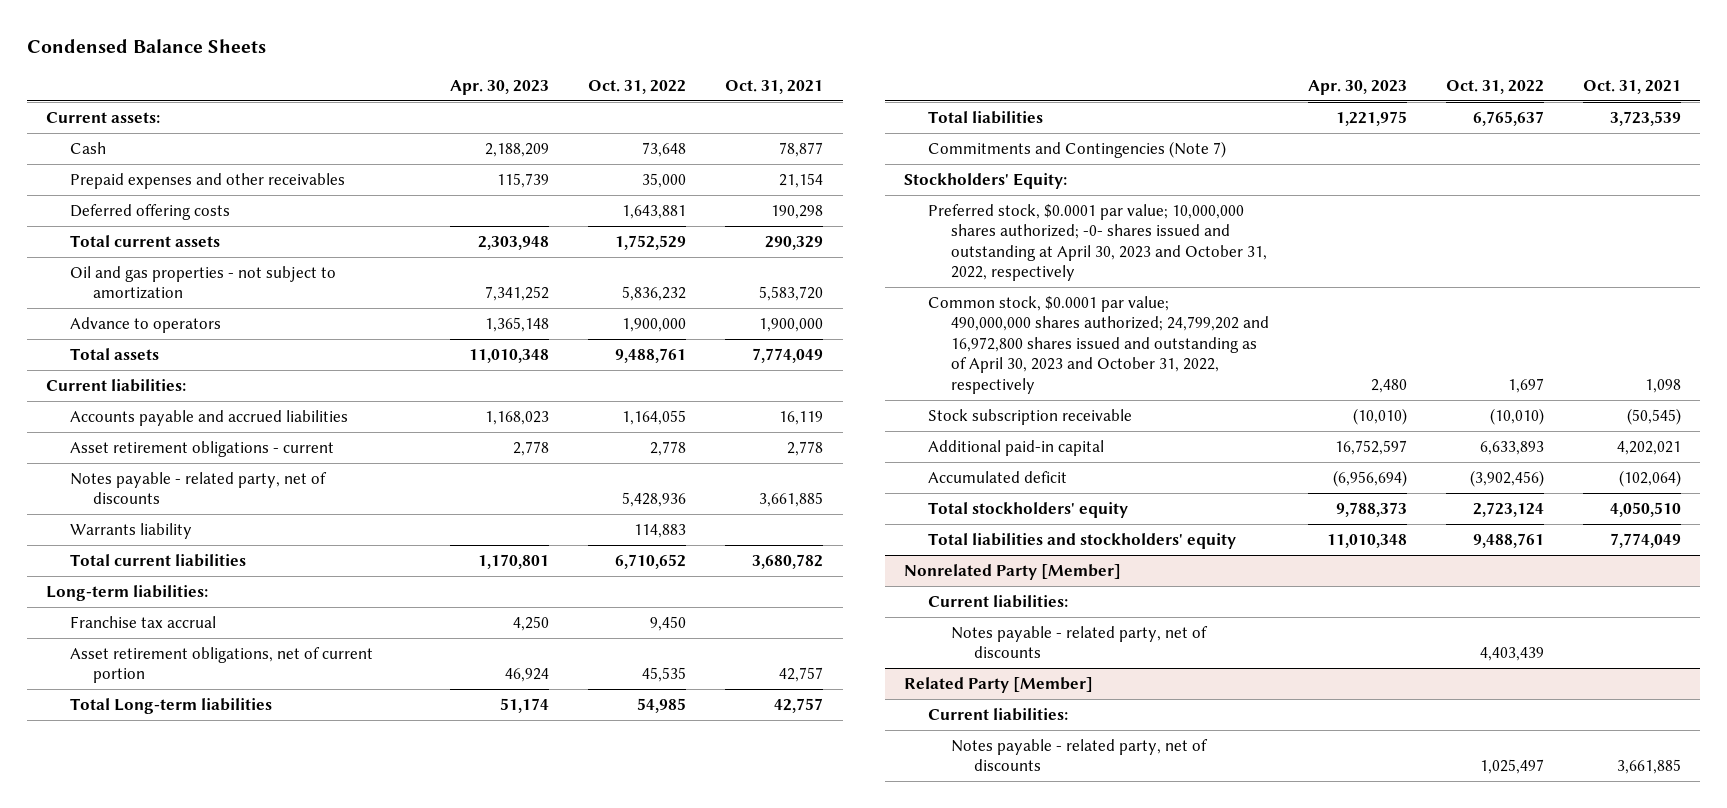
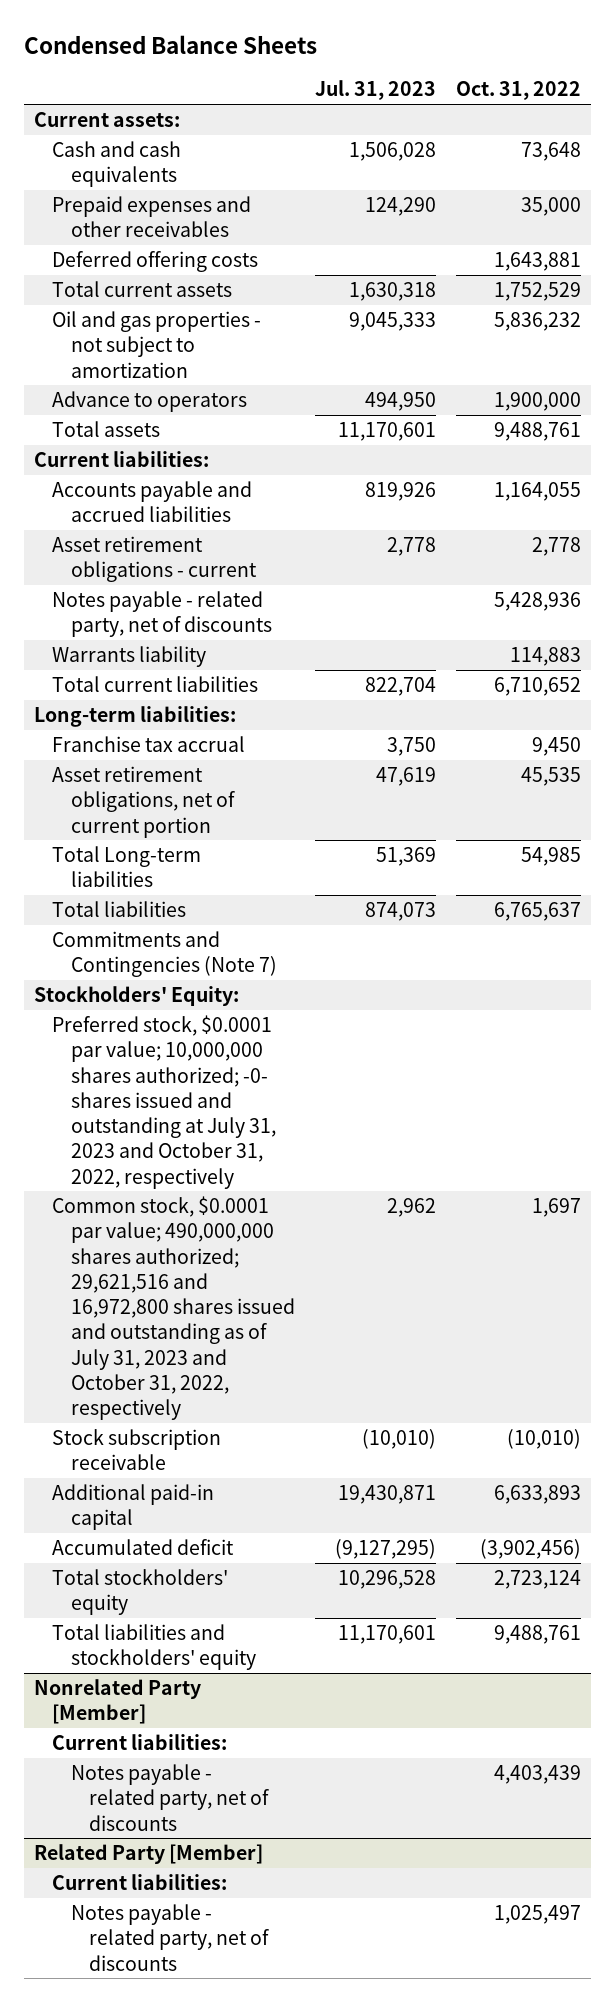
[450,79,550,95] Apr. 30, 2023 -> none
[725,79,824,94] Oct. 31, 2021 -> none
none -> [314,80,436,101] Jul. 31, 2023
[69,141,106,154] Cash -> [52,141,182,188] Cash and cash equivalents
[927,203,1268,282] Preferred stock, $0.0001 par value; 10,000,000 shares authorized; -0- shares issued and outstanding at April 30, 2023 and October 31, 2022, respectively -> [52,1015,276,1189] Preferred stock, $0.0001 par value; 10,000,000 shares authorized; -0- shares issued and outstanding at July 31, 2023 and October 31, 2022, respectively
[927,295,1270,395] Common stock, $0.0001 par value; 490,000,000 shares authorized; 24,799,202 and 16,972,800 shares issued and outstanding as of April 30, 2023 and October 31, 2022, respectively -> [52,1196,295,1421] Common stock, $0.0001 par value; 490,000,000 shares authorized; 29,621,516 and 16,972,800 shares issued and outstanding as of July 31, 2023 and October 31, 2022, respectively

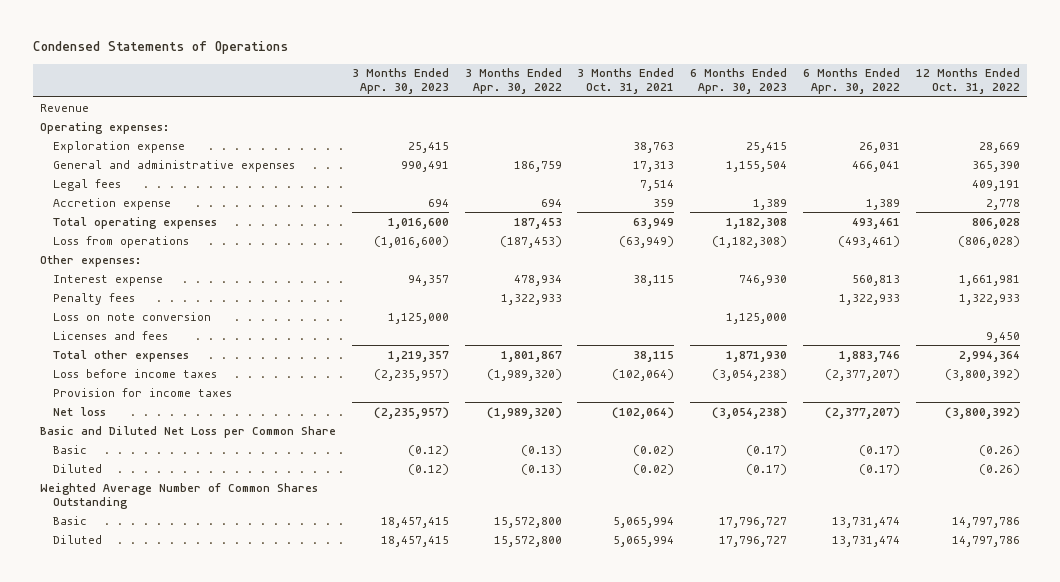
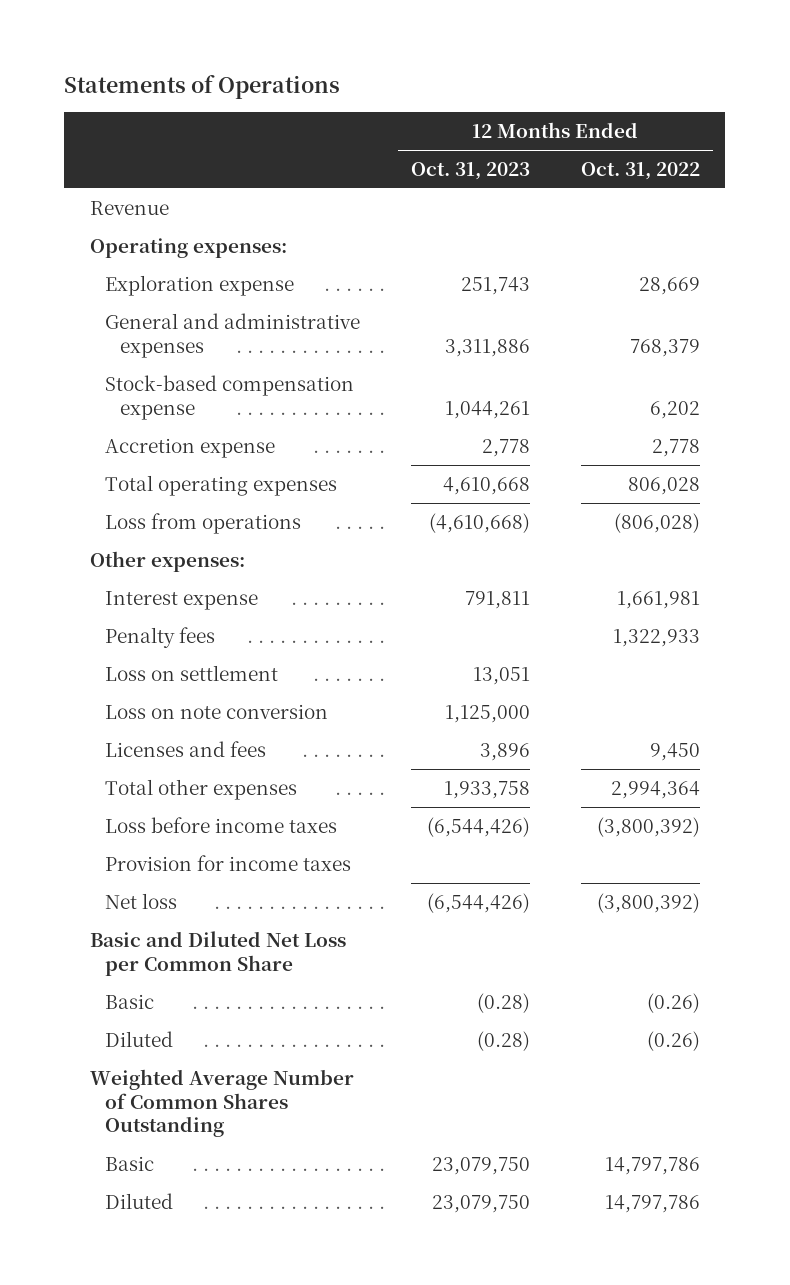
[32,41,288,55] Condensed Statements of Operations -> [64,75,341,100] Statements of Operations
[352,68,450,95] 3 Months Ended Apr. 30, 2023 -> none
[464,68,562,95] 3 Months Ended Apr. 30, 2022 -> none
[577,68,675,95] 3 Months Ended Oct. 31, 2021 -> none
[690,68,788,95] 6 Months Ended Apr. 30, 2023 -> none
[802,68,900,95] 6 Months Ended Apr. 30, 2022 -> none
none -> [410,161,530,180] Oct. 31, 2023
[52,178,121,191] Legal fees -> none
[971,160,1020,172] 365,390 -> [629,338,700,357] 768,379
none -> [104,374,354,420] Stock-based compensation expense
none -> [104,664,278,681] Loss on settlement

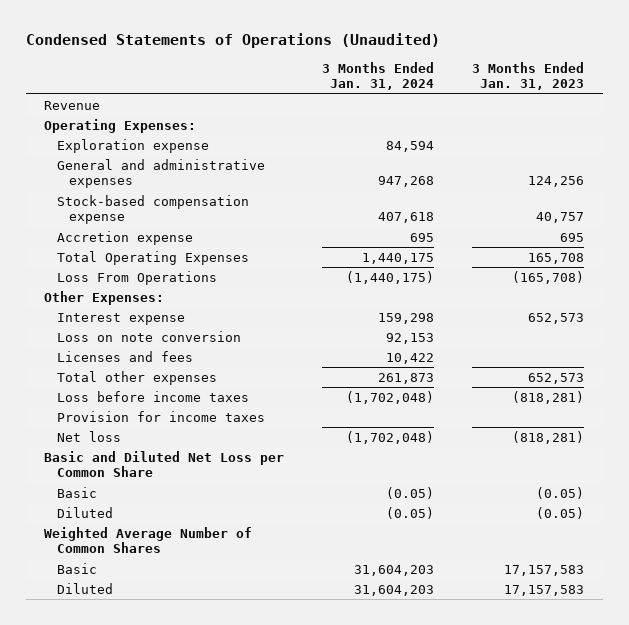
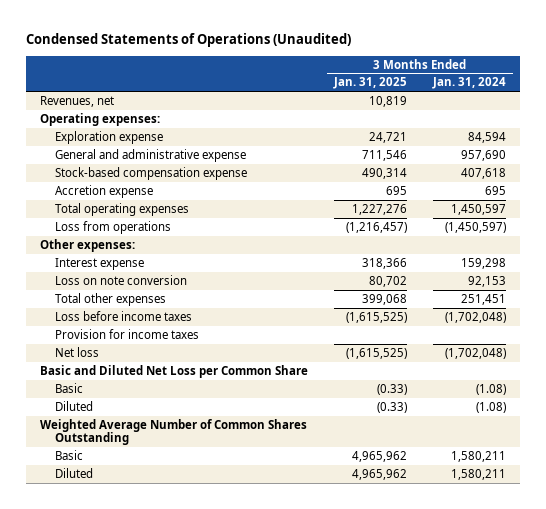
[472,61,585,91] 3 Months Ended Jan. 31, 2023 -> none
none -> [333,77,408,90] Jan. 31, 2025
[44,100,101,110] Revenue -> none
none -> [39,95,114,107] Revenues, net
[44,118,197,133] Operating Expenses: -> [39,112,160,126] Operating expenses:
[56,158,265,189] General and administrative expenses -> [55,148,247,162] General and administrative expense
[378,176,435,188] 947,268 -> [461,149,507,161] 957,690
[56,250,249,265] Total Operating Expenses -> [55,202,190,216] Total operating expenses
[362,252,435,264] 1,440,175 -> [451,203,507,215] 1,450,597
[56,270,217,285] Loss From Operations -> [55,220,172,234] Loss from operations
[346,270,435,284] (1,440,175) -> [445,221,507,233] (1,450,597)
[44,290,165,305] Other Expenses: -> [39,238,135,252] Other expenses:
[56,350,193,362] Licenses and fees -> none
[378,372,435,384] 261,873 -> [461,293,507,305] 251,451
[386,486,435,499] (0.05) -> [476,383,507,395] (1.08)
[386,506,435,519] (0.05) -> [476,401,507,413] (1.08)
[44,526,253,554] Weighted Average Number of Common Shares -> [39,418,307,446] Weighted Average Number of Common Shares Outstanding
[354,564,435,576] 31,604,203 -> [451,450,507,462] 1,580,211
[354,584,435,596] 31,604,203 -> [451,468,507,480] 1,580,211

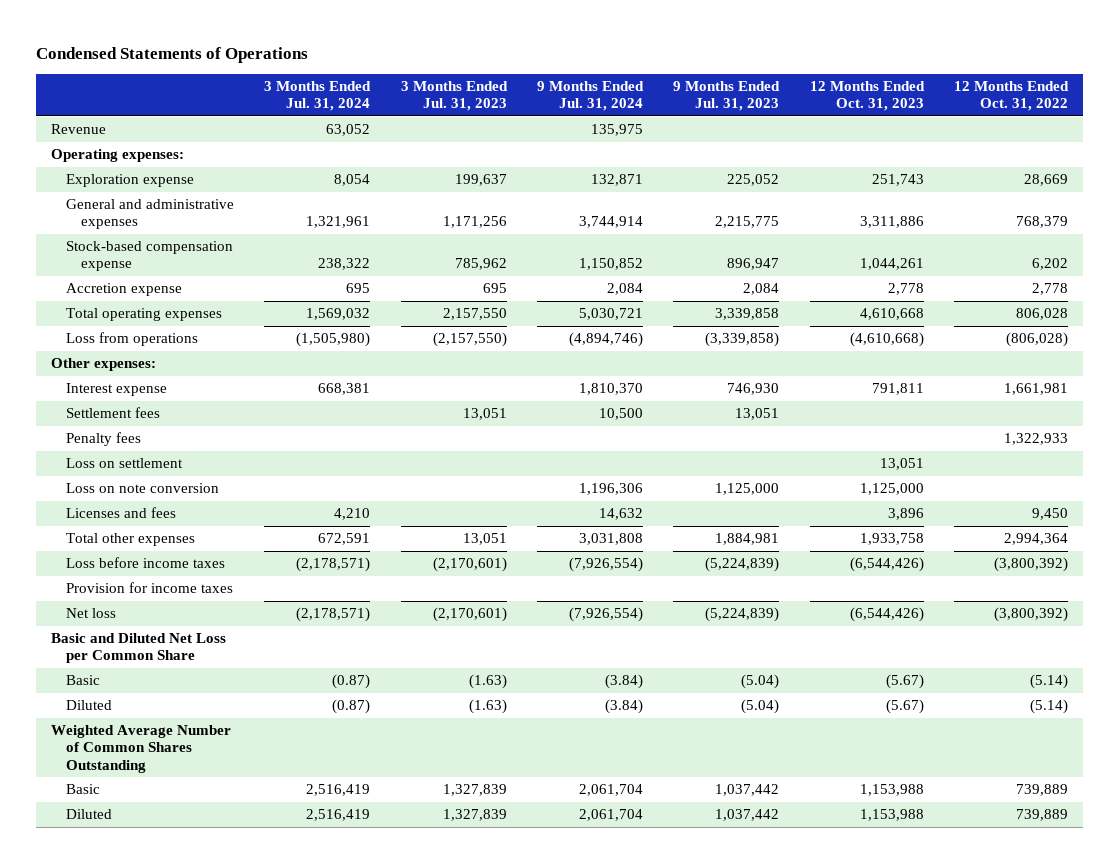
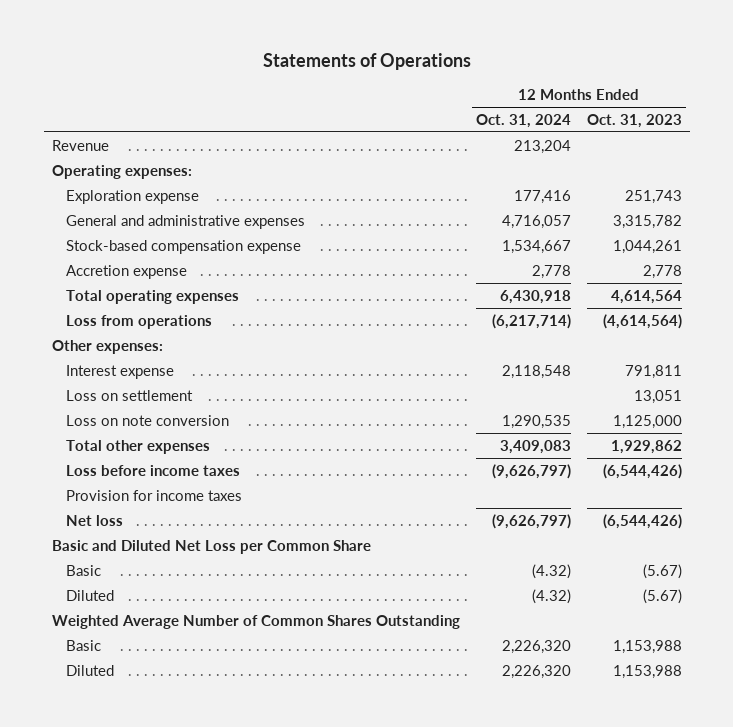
[35,46,308,63] Condensed Statements of Operations -> [262,53,471,71] Statements of Operations
[264,80,372,112] 3 Months Ended Jul. 31, 2024 -> none
[400,80,508,112] 3 Months Ended Jul. 31, 2023 -> none
[537,80,645,112] 9 Months Ended Jul. 31, 2024 -> none
[673,80,781,112] 9 Months Ended Jul. 31, 2023 -> none
[953,80,1069,112] 12 Months Ended Oct. 31, 2022 -> none
none -> [475,113,571,128] Oct. 31, 2024
[859,216,924,229] 3,311,886 -> [612,214,682,229] 3,315,782
[859,308,924,321] 4,610,668 -> [610,289,682,304] 4,614,564
[849,332,924,348] (4,610,668) -> [602,313,682,329] (4,614,564)
[66,407,161,419] Settlement fees -> none
[66,432,142,447] Penalty fees -> none
[66,507,177,519] Licenses and fees -> none
[859,533,924,546] 1,933,758 -> [610,439,682,454] 1,929,862

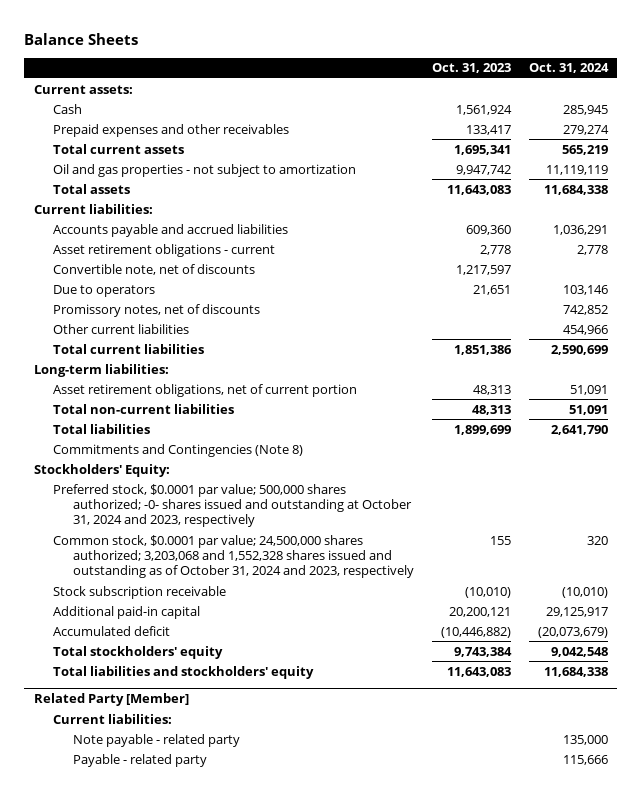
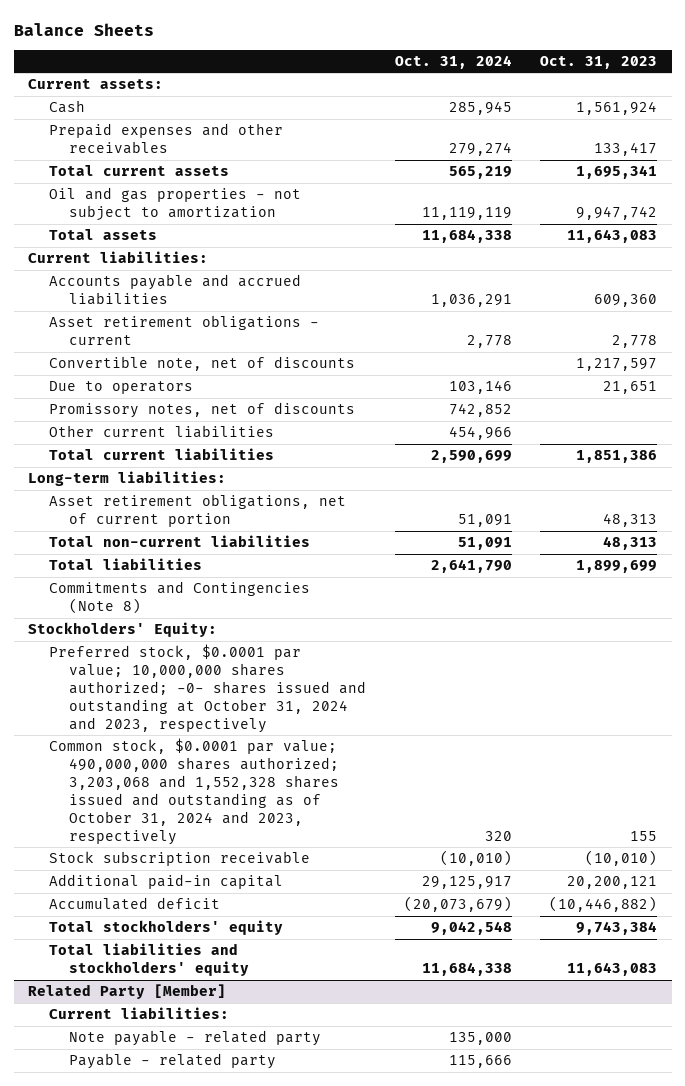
[53,483,412,528] Preferred stock, $0.0001 par value; 500,000 shares authorized; -0- shares issued and outstanding at October 31, 2024 and 2023, respectively -> [48,644,367,734] Preferred stock, $0.0001 par value; 10,000,000 shares authorized; -0- shares issued and outstanding at October 31, 2024 and 2023, respectively
[53,534,414,579] Common stock, $0.0001 par value; 24,500,000 shares authorized; 3,203,068 and 1,552,328 shares issued and outstanding as of October 31, 2024 and 2023, respectively -> [48,738,340,845] Common stock, $0.0001 par value; 490,000,000 shares authorized; 3,203,068 and 1,552,328 shares issued and outstanding as of October 31, 2024 and 2023, respectively

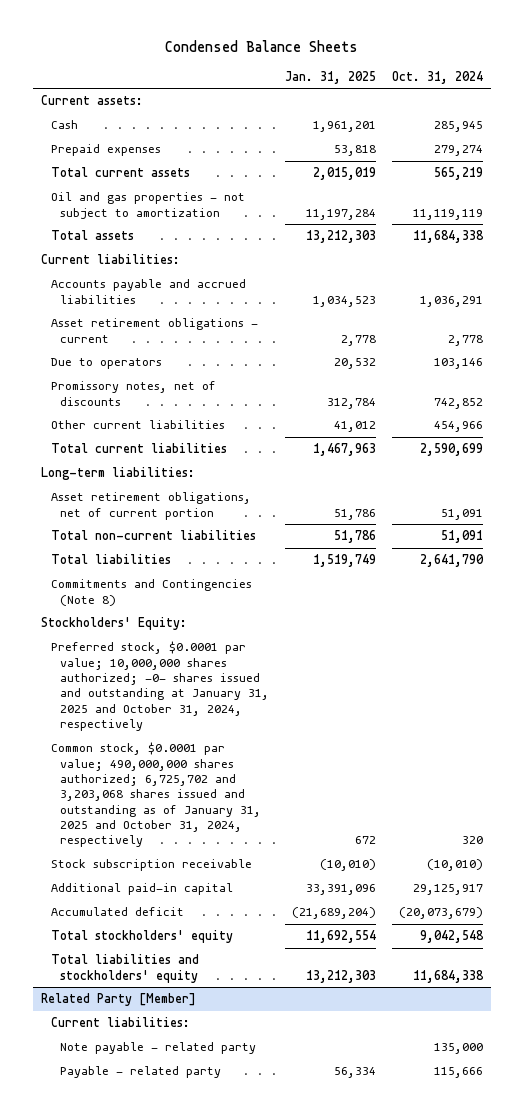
[13,22,154,36] Balance Sheets -> [165,40,359,53] Condensed Balance Sheets
[540,55,658,69] Oct. 31, 2023 -> none
none -> [285,70,377,84] Jan. 31, 2025
[48,123,283,155] Prepaid expenses and other receivables -> [50,144,161,157] Prepaid expenses
[48,356,355,372] Convertible note, net of discounts -> none
[48,644,367,734] Preferred stock, $0.0001 par value; 10,000,000 shares authorized; -0- shares issued and outstanding at October 31, 2024 and 2023, respectively -> [50,641,270,732] Preferred stock, $0.0001 par value; 10,000,000 shares authorized; -0- shares issued and outstanding at January 31, 2025 and October 31, 2024, respectively
[48,738,340,845] Common stock, $0.0001 par value; 490,000,000 shares authorized; 3,203,068 and 1,552,328 shares issued and outstanding as of October 31, 2024 and 2023, respectively -> [50,742,262,848] Common stock, $0.0001 par value; 490,000,000 shares authorized; 6,725,702 and 3,203,068 shares issued and outstanding as of January 31, 2025 and October 31, 2024, respectively

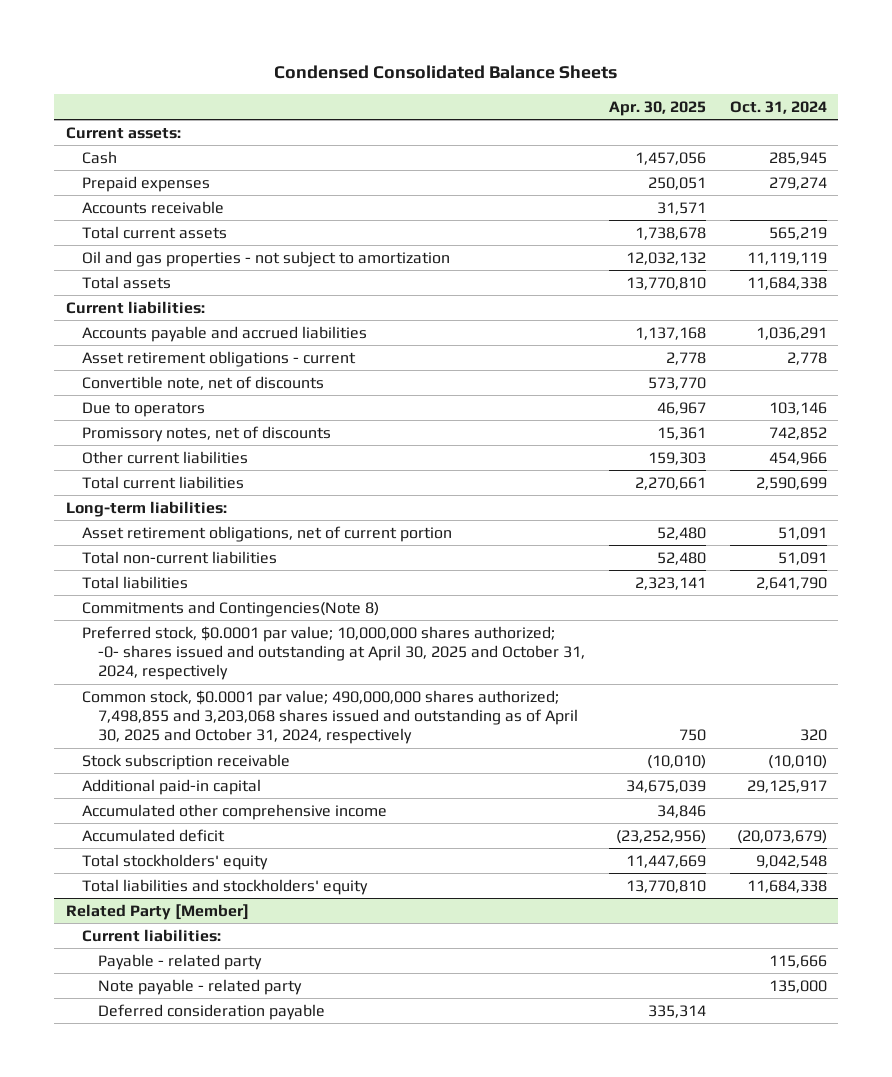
[165,40,359,53] Condensed Balance Sheets -> [274,65,618,80] Condensed Consolidated Balance Sheets
[285,70,377,84] Jan. 31, 2025 -> none
none -> [608,100,706,116] Apr. 30, 2025
none -> [81,200,224,214] Accounts receivable
none -> [81,375,324,390] Convertible note, net of discounts
[41,617,188,631] Stockholders' Equity: -> none
[50,579,252,606] Commitments and Contingencies (Note 8) -> [81,600,379,617] Commitments and Contingencies(Note 8)
[50,641,270,732] Preferred stock, $0.0001 par value; 10,000,000 shares authorized; -0- shares issued and outstanding at January 31, 2025 and October 31, 2024, respectively -> [81,625,585,681] Preferred stock, $0.0001 par value; 10,000,000 shares authorized; -0- shares issued and outstanding at April 30, 2025 and October 31, 2024, respectively
[50,742,262,848] Common stock, $0.0001 par value; 490,000,000 shares authorized; 6,725,702 and 3,203,068 shares issued and outstanding as of January 31, 2025 and October 31, 2024, respectively -> [81,689,578,745] Common stock, $0.0001 par value; 490,000,000 shares authorized; 7,498,855 and 3,203,068 shares issued and outstanding as of April 30, 2025 and October 31, 2024, respectively
none -> [81,803,387,820] Accumulated other comprehensive income
[60,1042,257,1055] Note payable - related party -> [97,978,302,995] Note payable - related party
none -> [97,1003,325,1020] Deferred consideration payable

